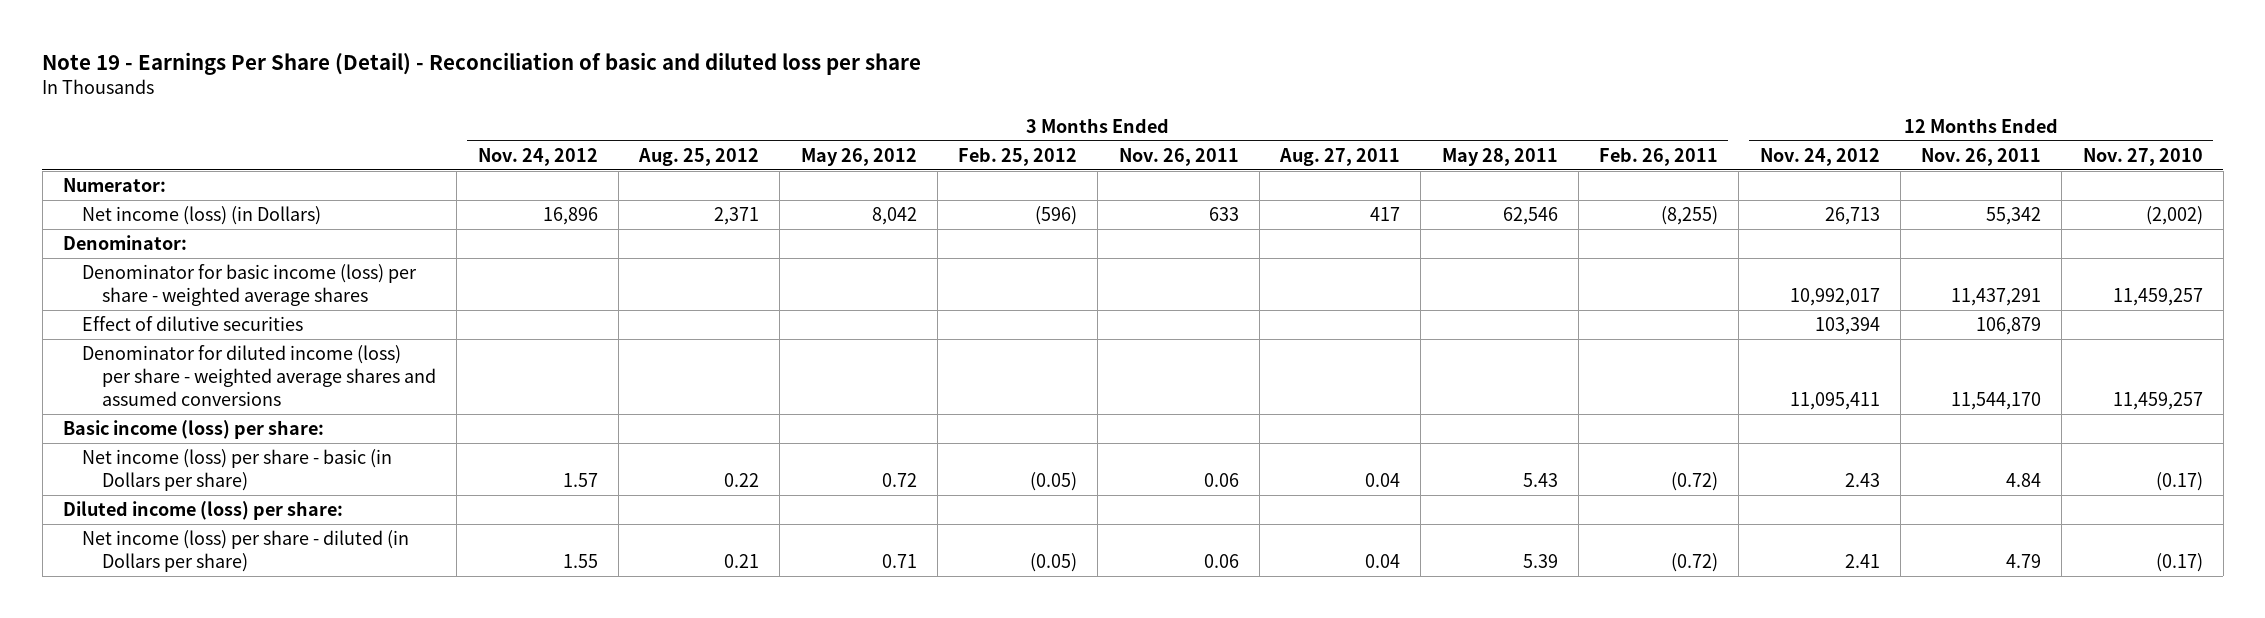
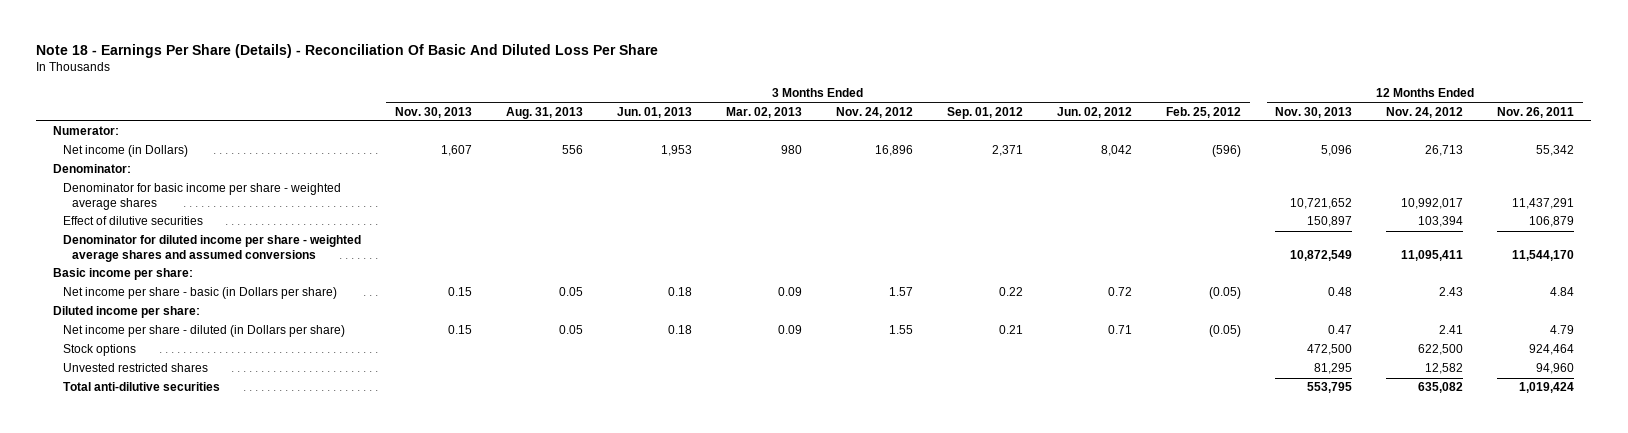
[42,51,922,75] Note 19 - Earnings Per Share (Detail) - Reconciliation of basic and diluted loss per share -> [36,44,659,59] Note 18 - Earnings Per Share (Details) - Reconciliation Of Basic And Diluted Loss Per Share
[638,147,760,166] Aug. 25, 2012 -> none
[800,147,917,166] May 26, 2012 -> none
[1118,147,1239,166] Nov. 26, 2011 -> none
[1279,147,1401,166] Aug. 27, 2011 -> none
[1441,147,1558,166] May 28, 2011 -> none
[1599,146,1719,166] Feb. 26, 2011 -> none
[2082,147,2203,166] Nov. 27, 2010 -> none
none -> [394,106,472,118] Nov. 30, 2013
none -> [505,106,583,119] Aug. 31, 2013
none -> [617,106,693,118] Jun. 01, 2013
none -> [726,106,803,118] Mar. 02, 2013
none -> [947,106,1024,119] Sep. 01, 2012
none -> [1057,106,1133,118] Jun. 02, 2012
none -> [1275,106,1353,118] Nov. 30, 2013
[82,206,322,226] Net income (loss) (in Dollars) -> [62,145,188,158] Net income (in Dollars)
[82,264,418,307] Denominator for basic income (loss) per share - weighted average shares -> [62,183,341,210] Denominator for basic income per share - weighted average shares
[82,345,437,407] Denominator for diluted income (loss) per share - weighted average shares and assumed conversions -> [62,235,361,262] Denominator for diluted income per share - weighted average shares and assumed conversions
[62,420,324,440] Basic income (loss) per share: -> [53,268,194,281] Basic income per share:
[82,449,393,492] Net income (loss) per share - basic (in Dollars per share) -> [62,287,337,300] Net income per share - basic (in Dollars per share)
[62,501,343,521] Diluted income (loss) per share: -> [53,306,201,319] Diluted income per share:
[82,530,410,573] Net income (loss) per share - diluted (in Dollars per share) -> [62,325,345,338] Net income per share - diluted (in Dollars per share)
none -> [62,344,136,357] Stock options
none -> [62,363,208,373] Unvested restricted shares
none -> [62,382,220,392] Total anti-dilutive securities

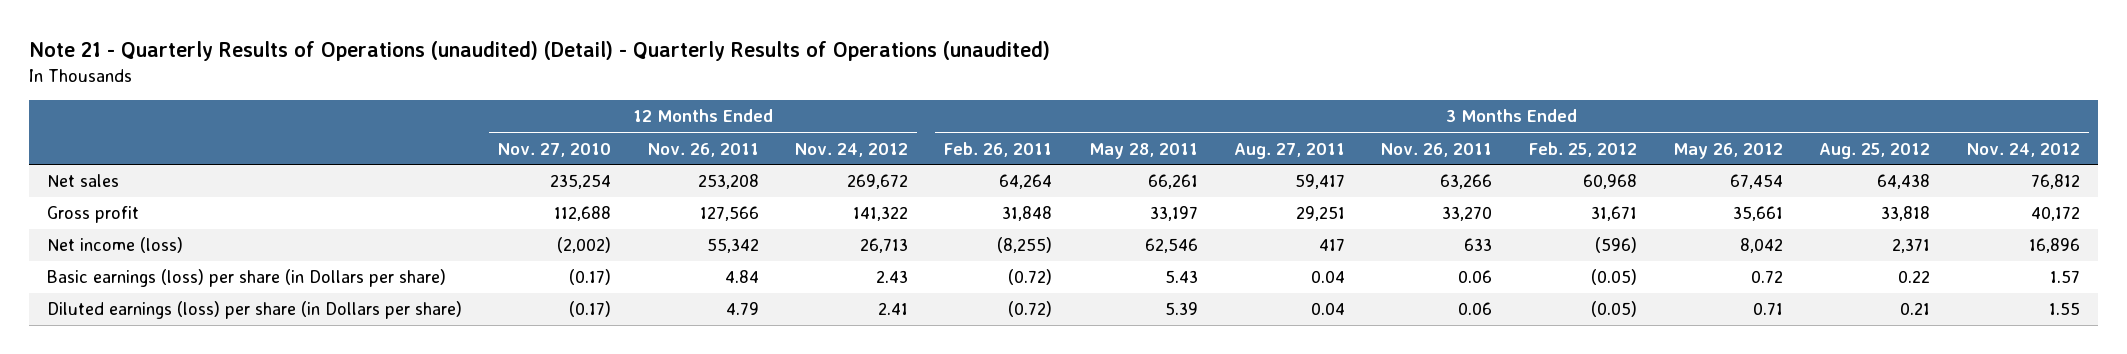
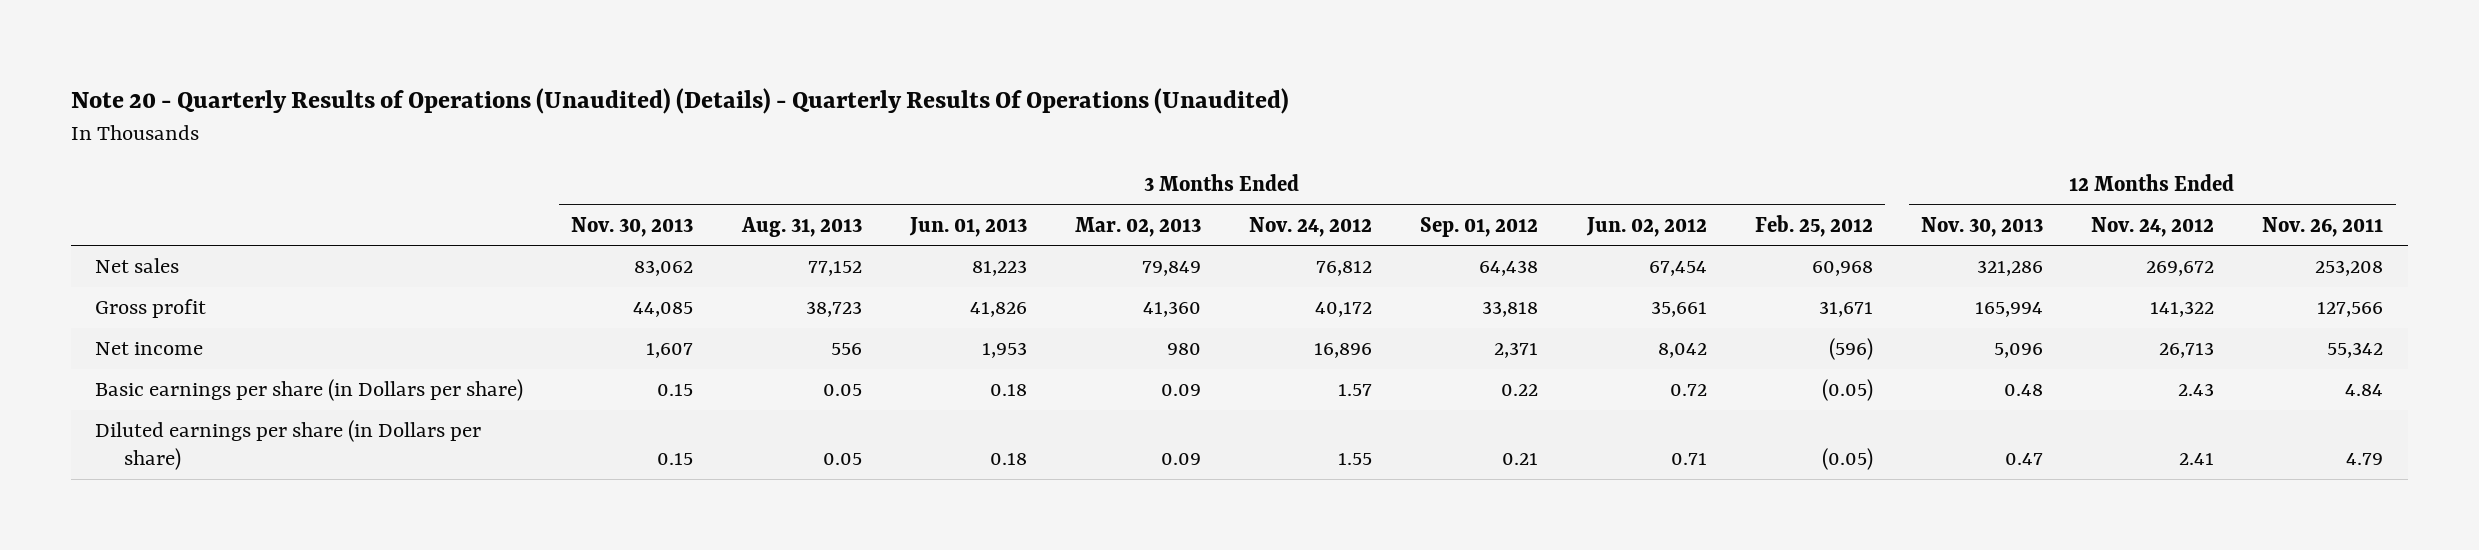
[28,41,1050,62] Note 21 - Quarterly Results of Operations (unaudited) (Detail) - Quarterly Results of Operations (unaudited) -> [71,87,1290,114] Note 20 - Quarterly Results of Operations (Unaudited) (Details) - Quarterly Results Of Operations (Unaudited)
[498,142,612,157] Nov. 27, 2010 -> none
[944,141,1053,157] Feb. 26, 2011 -> none
[1088,142,1198,159] May 28, 2011 -> none
[1233,142,1345,159] Aug. 27, 2011 -> none
[1381,142,1493,157] Nov. 26, 2011 -> none
[1672,142,1783,159] May 26, 2012 -> none
[1819,142,1931,159] Aug. 25, 2012 -> none
none -> [571,216,694,237] Nov. 30, 2013
none -> [740,216,862,237] Aug. 31, 2013
none -> [908,216,1027,237] Jun. 01, 2013
none -> [1074,216,1201,237] Mar. 02, 2013
none -> [1420,216,1539,237] Sep. 01, 2012
none -> [1585,216,1707,237] Jun. 02, 2012
none -> [1921,216,2044,237] Nov. 30, 2013
[47,237,184,254] Net income (loss) -> [95,342,204,356] Net income
[47,269,447,288] Basic earnings (loss) per share (in Dollars per share) -> [95,379,524,402] Basic earnings per share (in Dollars per share)
[47,301,463,320] Diluted earnings (loss) per share (in Dollars per share) -> [95,420,482,471] Diluted earnings per share (in Dollars per share)

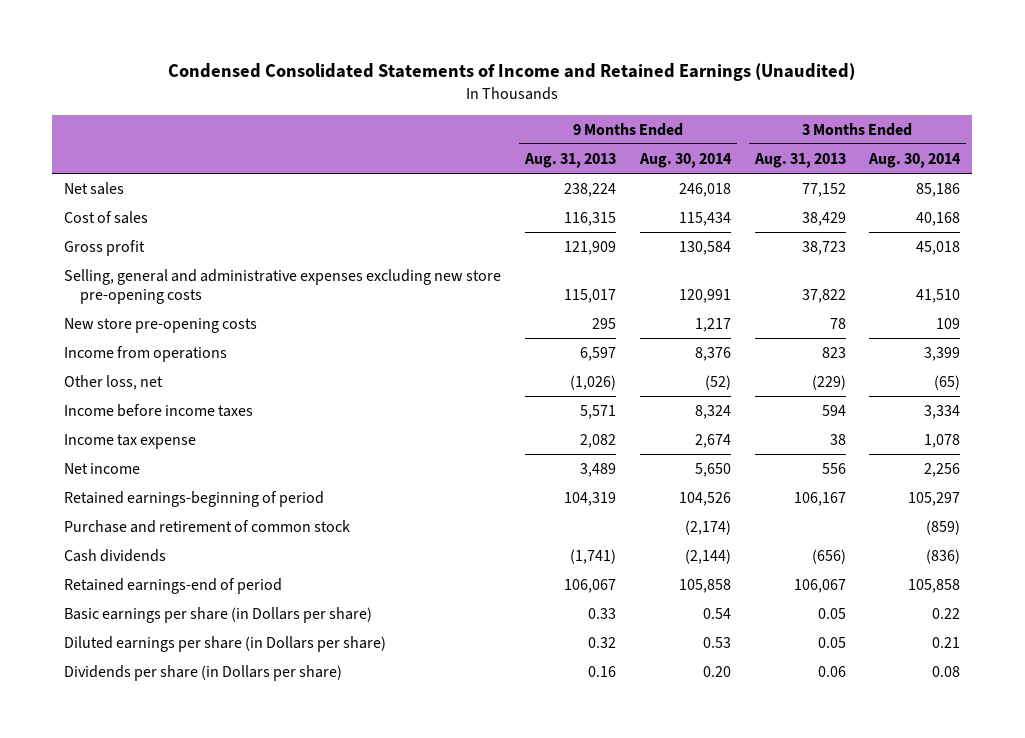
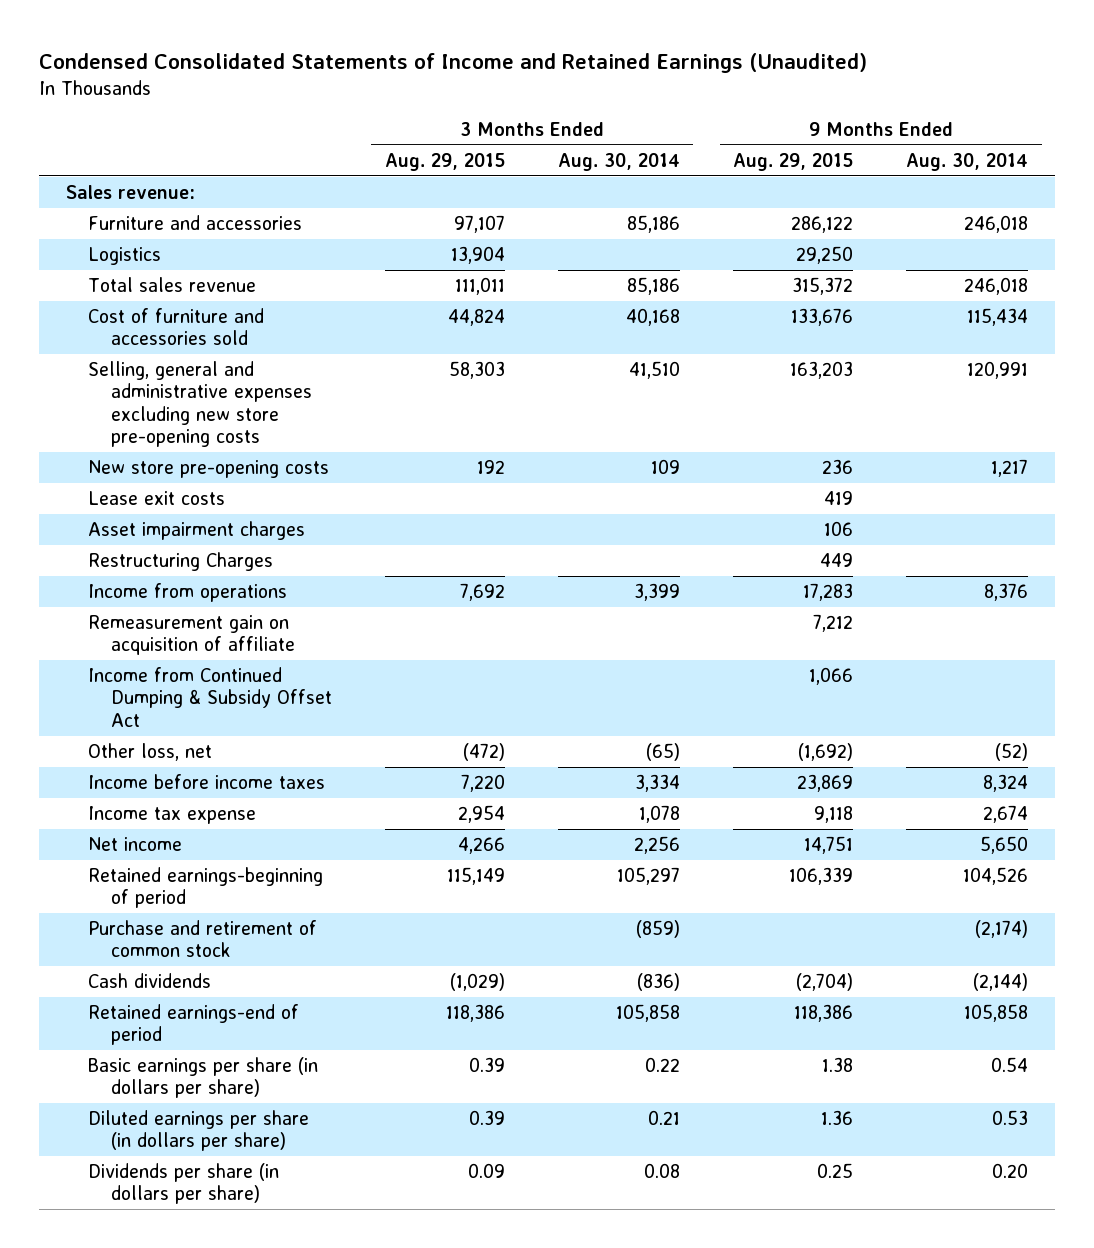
[524,152,617,168] Aug. 31, 2013 -> none
[753,152,846,168] Aug. 31, 2013 -> none
none -> [384,152,505,171] Aug. 29, 2015
none -> [733,152,854,171] Aug. 29, 2015
[64,239,146,256] Gross profit -> none
none -> [65,184,195,199] Sales revenue:
[64,181,125,195] Net sales -> [88,214,303,230] Furniture and accessories
none -> [88,246,162,265] Logistics
none -> [88,276,257,292] Total sales revenue
[64,210,149,224] Cost of sales -> [88,307,265,346] Cost of furniture and accessories sold
none -> [88,490,226,505] Lease exit costs
none -> [88,520,306,540] Asset impairment charges
none -> [88,551,274,571] Restructuring Charges
none -> [88,614,295,656] Remeasurement gain on acquisition of affiliate
none -> [88,666,332,727] Income from Continued Dumping & Subsidy Offset Act
[64,606,373,623] Basic earnings per share (in Dollars per share) -> [88,1056,319,1099] Basic earnings per share (in dollars per share)
[64,635,387,652] Diluted earnings per share (in Dollars per share) -> [88,1109,310,1152] Diluted earnings per share (in dollars per share)
[64,664,343,681] Dividends per share (in Dollars per share) -> [88,1162,280,1205] Dividends per share (in dollars per share)

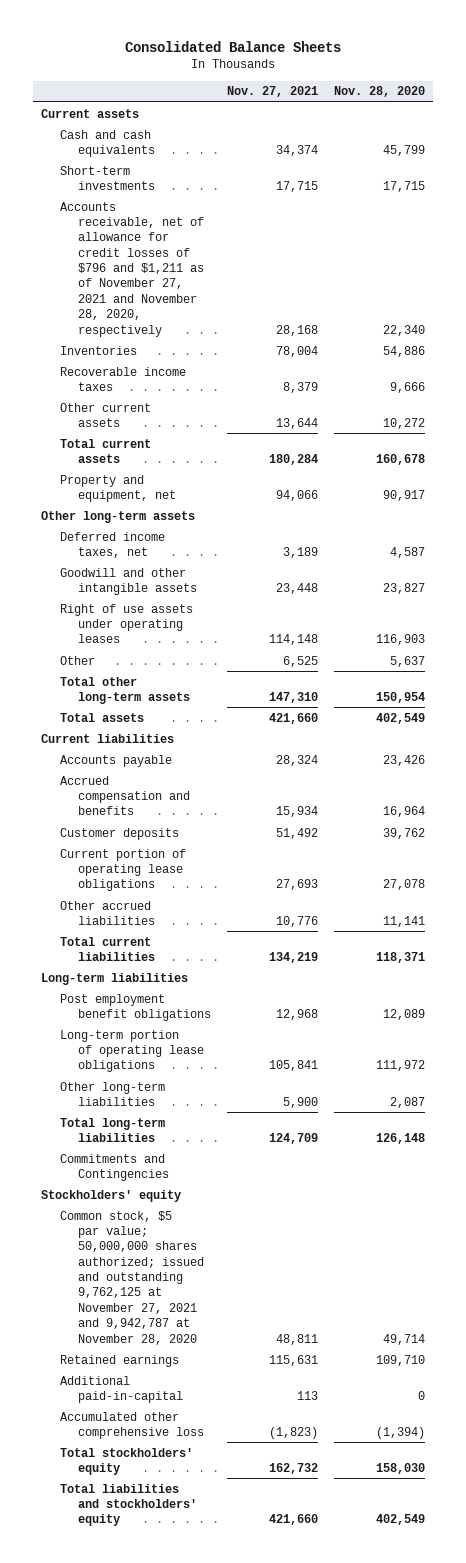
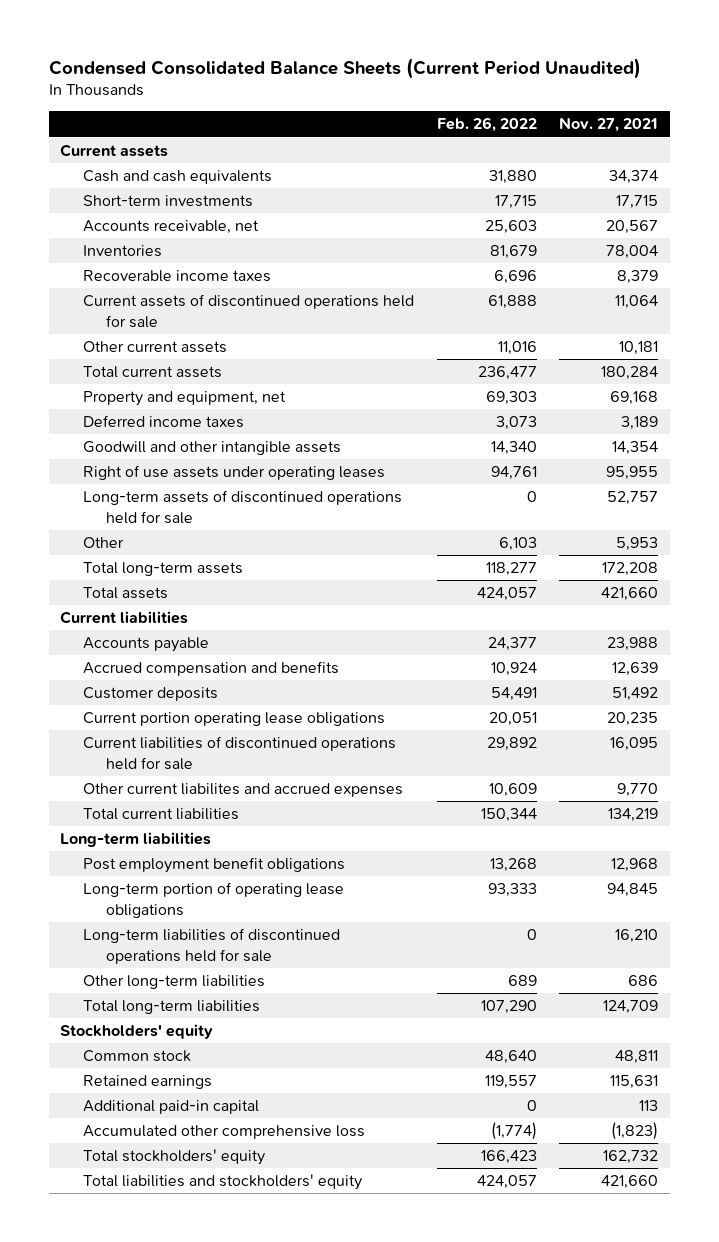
[125,41,342,53] Consolidated Balance Sheets -> [49,57,642,79] Condensed Consolidated Balance Sheets (Current Period Unaudited)
[333,86,425,98] Nov. 28, 2020 -> none
none -> [436,117,537,133] Feb. 26, 2022
[59,201,205,337] Accounts receivable, net of allowance for credit losses of $796 and $1,211 as of November 27, 2021 and November 28, 2020, respectively -> none
none -> [83,220,260,235] Accounts receivable, net
none -> [83,294,415,328] Current assets of discontinued operations held for sale
[276,417,319,429] 13,644 -> [619,341,659,356] 10,181
[41,510,196,523] Other long-term assets -> none
[276,489,319,501] 94,066 -> [610,391,659,406] 69,168
[59,531,165,558] Deferred income taxes, net -> [83,415,245,429] Deferred income taxes
[276,582,319,594] 23,448 -> [612,441,659,456] 14,354
[269,634,319,646] 114,148 -> [606,466,659,481] 95,955
none -> [83,490,403,524] Long-term assets of discontinued operations held for sale
[283,655,319,667] 6,525 -> [616,537,659,552] 5,953
[59,676,191,704] Total other long-term assets -> [83,562,244,577] Total long-term assets
[269,691,319,703] 147,310 -> [602,562,659,577] 172,208
[276,754,319,766] 28,324 -> [607,637,659,652] 23,988
[276,806,319,818] 15,934 -> [612,662,659,677] 12,639
[59,848,186,892] Current portion of operating lease obligations -> [83,712,386,727] Current portion operating lease obligations
[276,879,319,891] 27,693 -> [607,712,659,727] 20,235
none -> [83,736,397,770] Current liabilities of discontinued operations held for sale
[59,900,156,925] Other accrued liabilities -> [83,783,404,798] Other current liabilites and accrued expenses
[276,915,319,927] 10,776 -> [617,783,659,798] 9,770
[269,1060,319,1072] 105,841 -> [607,883,659,898] 94,845
none -> [83,928,341,964] Long-term liabilities of discontinued operations held for sale
[283,1096,319,1108] 5,900 -> [628,975,659,987] 686
[59,1153,170,1181] Commitments and Contingencies -> none
[59,1210,205,1345] Common stock, $5 par value; 50,000,000 shares authorized; issued and outstanding 9,762,125 at November 27, 2021 and 9,942,787 at November 28, 2020 -> [83,1050,192,1063] Common stock
[59,1375,184,1403] Additional paid-in-capital -> [83,1100,260,1115] Additional paid-in capital

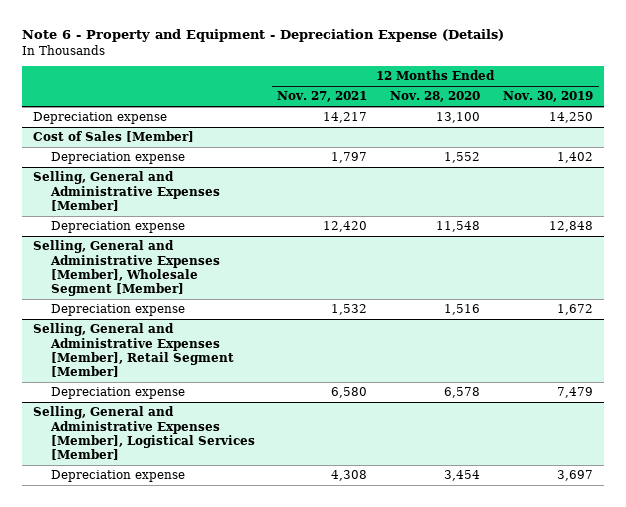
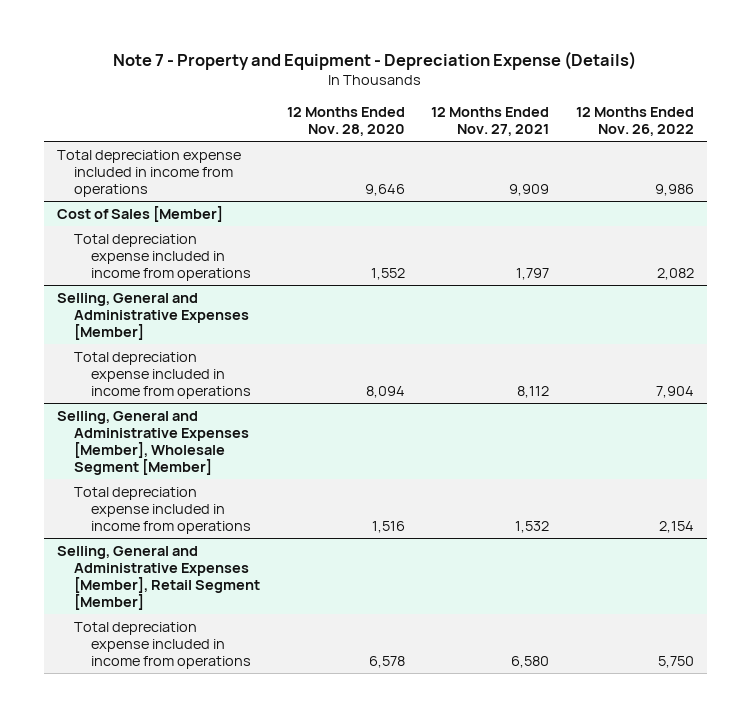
[21,29,504,43] Note 6 - Property and Equipment - Depreciation Expense (Details) -> [113,50,637,70] Note 7 - Property and Equipment - Depreciation Expense (Details)
[502,91,593,103] Nov. 30, 2019 -> none
none -> [575,107,694,137] 12 Months Ended Nov. 26, 2022
[33,112,168,125] Depreciation expense -> [57,149,242,197] Total depreciation expense included in income from operations
[323,112,368,124] 14,217 -> [509,183,550,196] 9,909
[436,112,481,124] 13,100 -> [364,183,405,196] 9,646
[50,152,185,165] Depreciation expense -> [74,233,252,281] Total depreciation expense included in income from operations
[50,221,185,234] Depreciation expense -> [74,351,252,399] Total depreciation expense included in income from operations
[323,221,368,233] 12,420 -> [517,385,550,398] 8,112
[436,221,481,233] 11,548 -> [365,385,405,398] 8,094
[50,304,185,317] Depreciation expense -> [74,486,252,534] Total depreciation expense included in income from operations
[33,406,255,461] Selling, General and Administrative Expenses [Member], Logistical Services [Member] -> none
[50,470,185,483] Depreciation expense -> none
[50,387,185,400] Depreciation expense -> [74,621,252,669] Total depreciation expense included in income from operations

